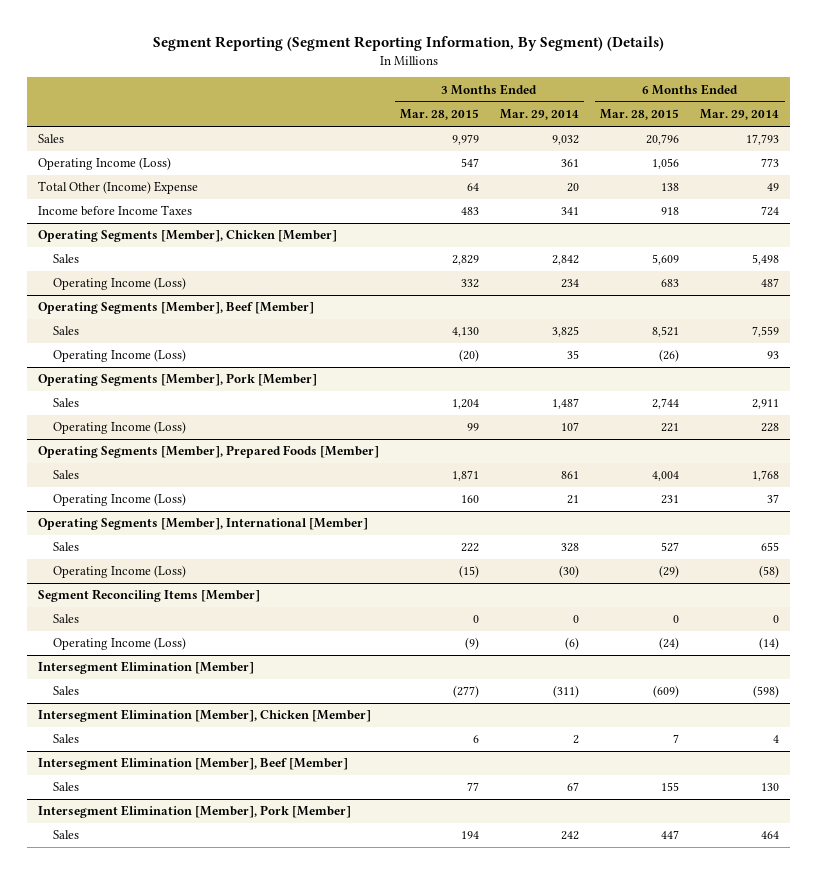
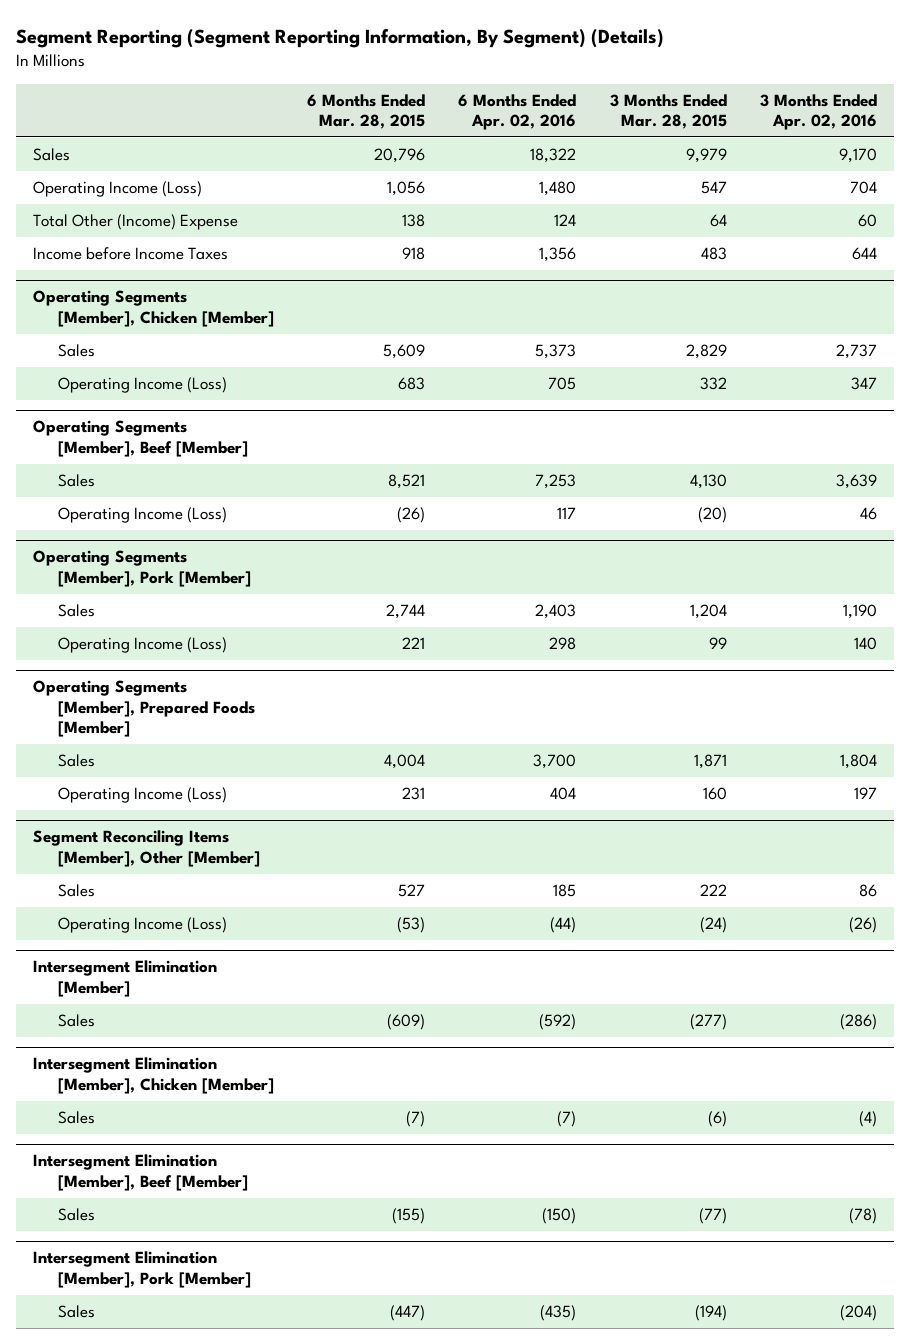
[500,109,580,121] Mar. 29, 2014 -> none
[700,109,780,121] Mar. 29, 2014 -> none
none -> [458,93,577,131] 6 Months Ended Apr. 02, 2016
none -> [760,93,878,131] 3 Months Ended Apr. 02, 2016
[37,518,368,531] Operating Segments [Member], International [Member] -> none
none -> [33,830,260,867] Segment Reconciling Items [Member], Other [Member]
[37,589,260,603] Segment Reconciling Items [Member] -> none
[52,614,79,624] Sales -> none
[52,637,186,651] Operating Income (Loss) -> none
[458,565,479,579] (15) -> [699,917,727,934] (24)
[659,565,680,579] (29) -> [397,917,426,934] (53)
[472,735,479,744] 6 -> [707,1111,727,1128] (6)
[673,734,680,744] 7 -> [406,1111,426,1128] (7)
[466,782,479,792] 77 -> [698,1208,727,1225] (77)
[661,782,680,792] 155 -> [392,1208,426,1225] (155)
[460,831,479,840] 194 -> [694,1305,727,1322] (194)
[661,830,680,840] 447 -> [390,1305,426,1322] (447)

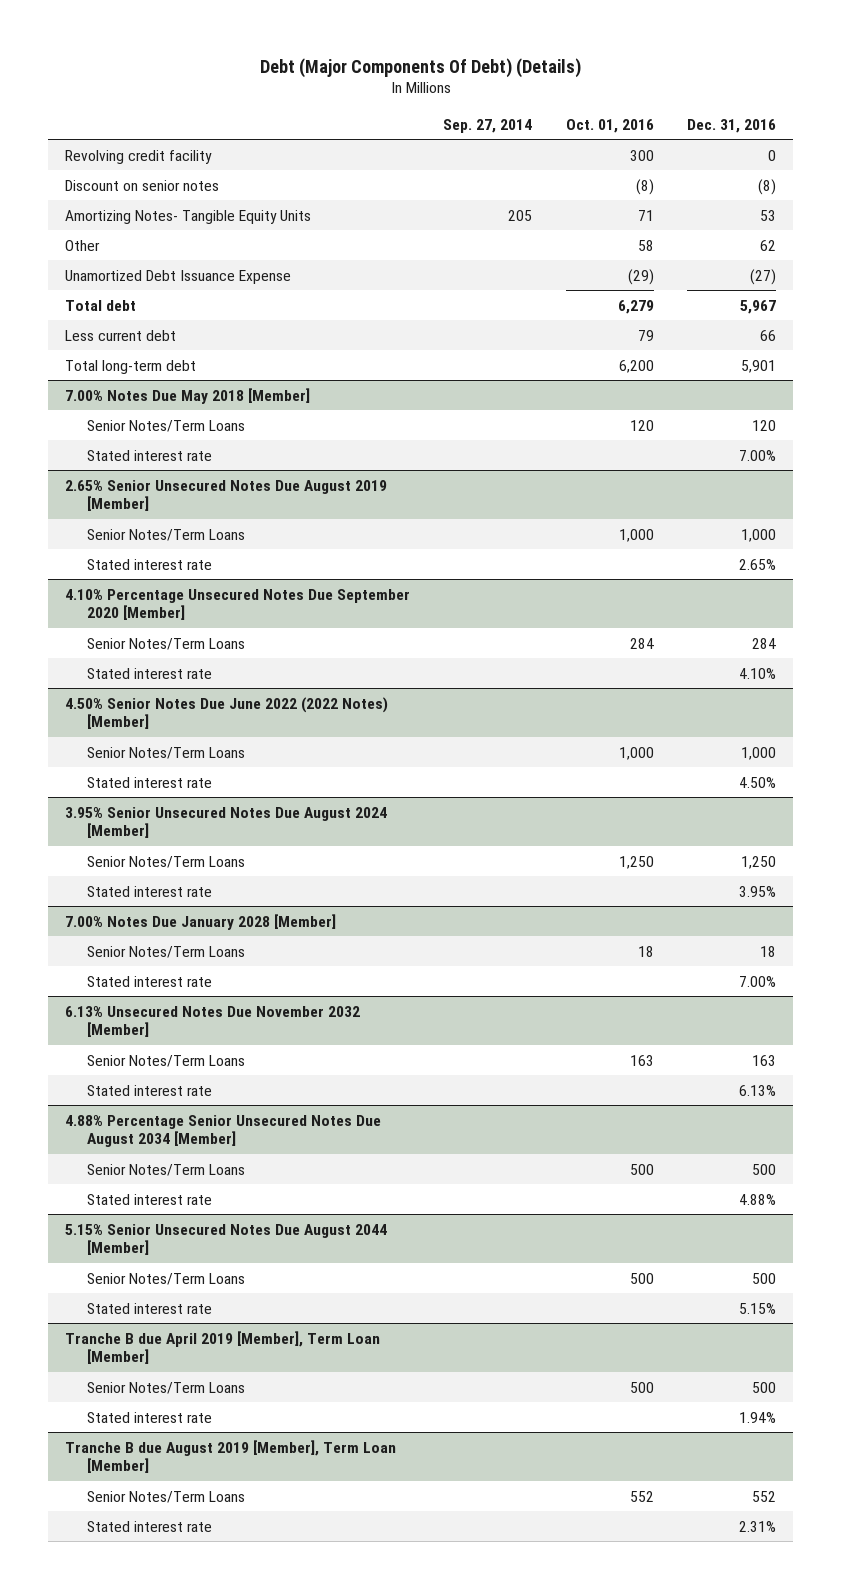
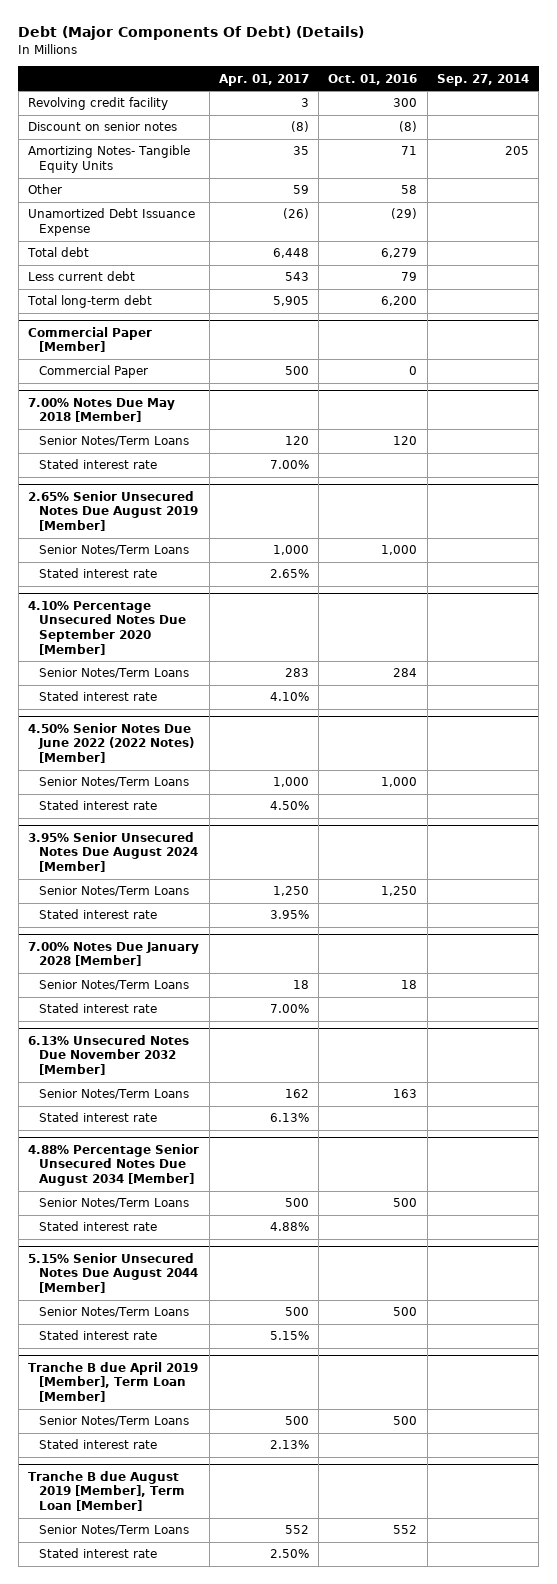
[687,118,777,133] Dec. 31, 2016 -> none
none -> [218,73,309,86] Apr. 01, 2017
none -> [28,326,153,353] Commercial Paper [Member]
none -> [39,365,149,379] Commercial Paper

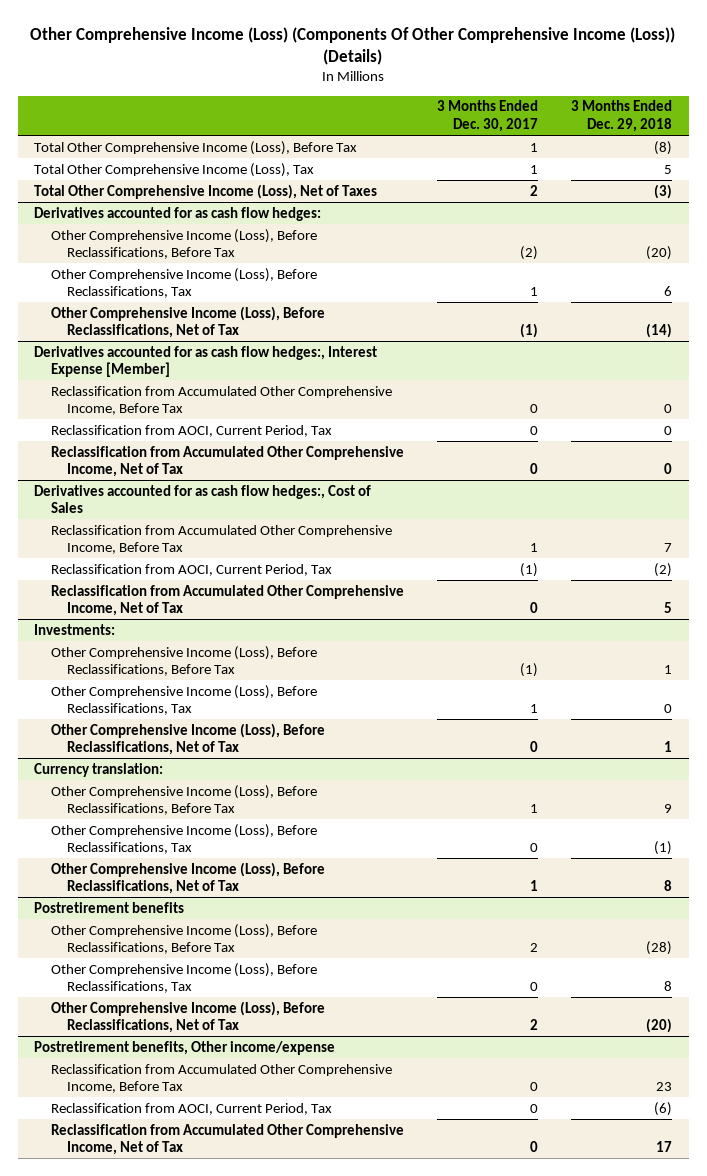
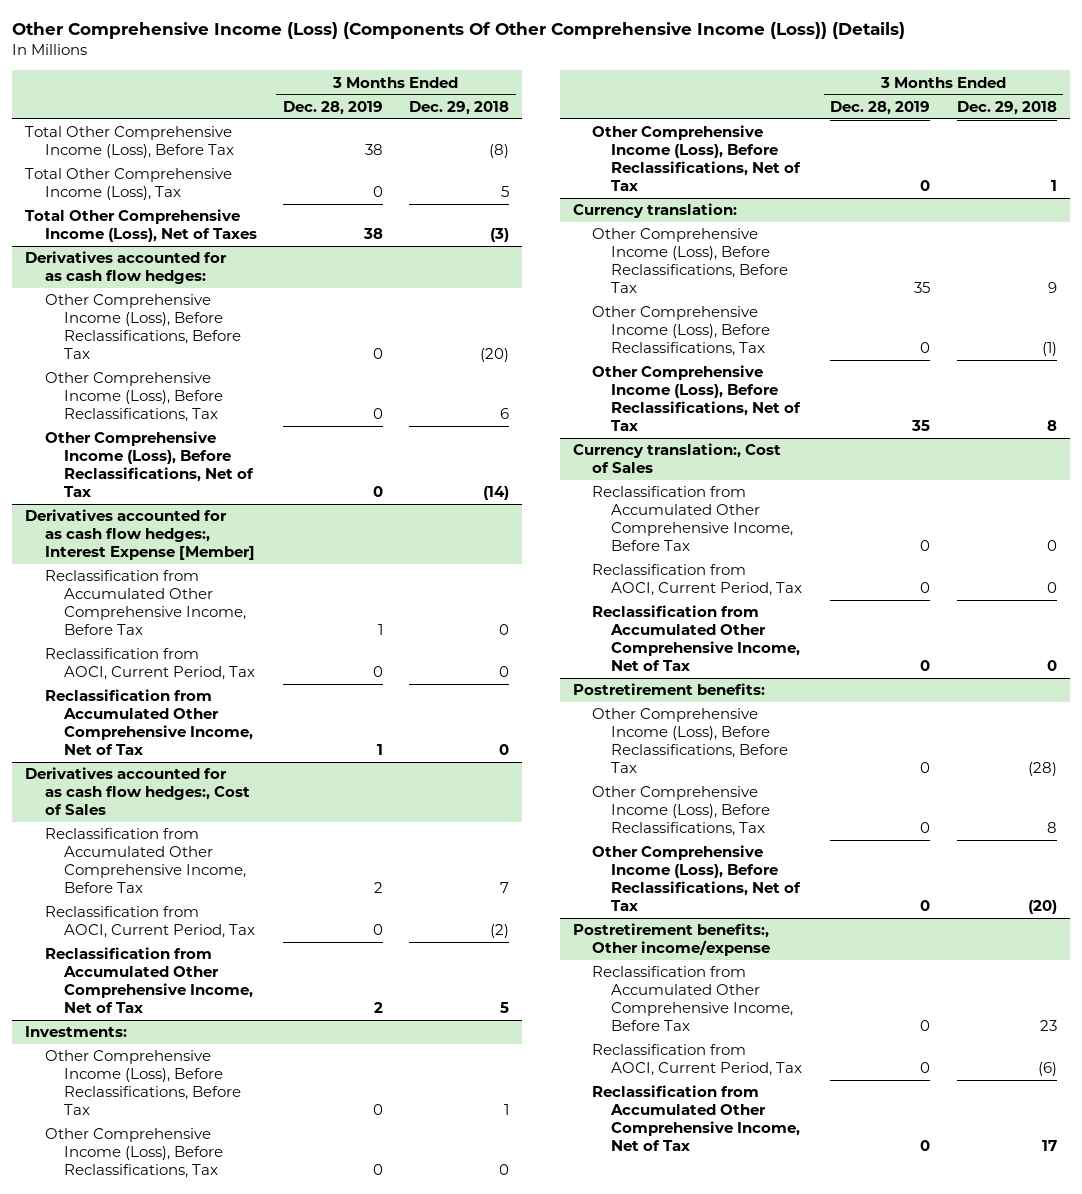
[436,100,538,132] 3 Months Ended Dec. 30, 2017 -> none
none -> [282,100,383,115] Dec. 28, 2019
none -> [572,443,781,474] Currency translation:, Cost of Sales
none -> [591,486,794,551] Reclassification from Accumulated Other Comprehensive Income, Before Tax
none -> [591,564,803,597] Reclassification from AOCI, Current Period, Tax
none -> [591,605,801,671] Reclassification from Accumulated Other Comprehensive Income, Net of Tax
[34,901,185,913] Postretirement benefits -> [572,683,765,696] Postretirement benefits:
[34,1040,336,1055] Postretirement benefits, Other income/expense -> [572,923,770,957] Postretirement benefits:, Other income/expense

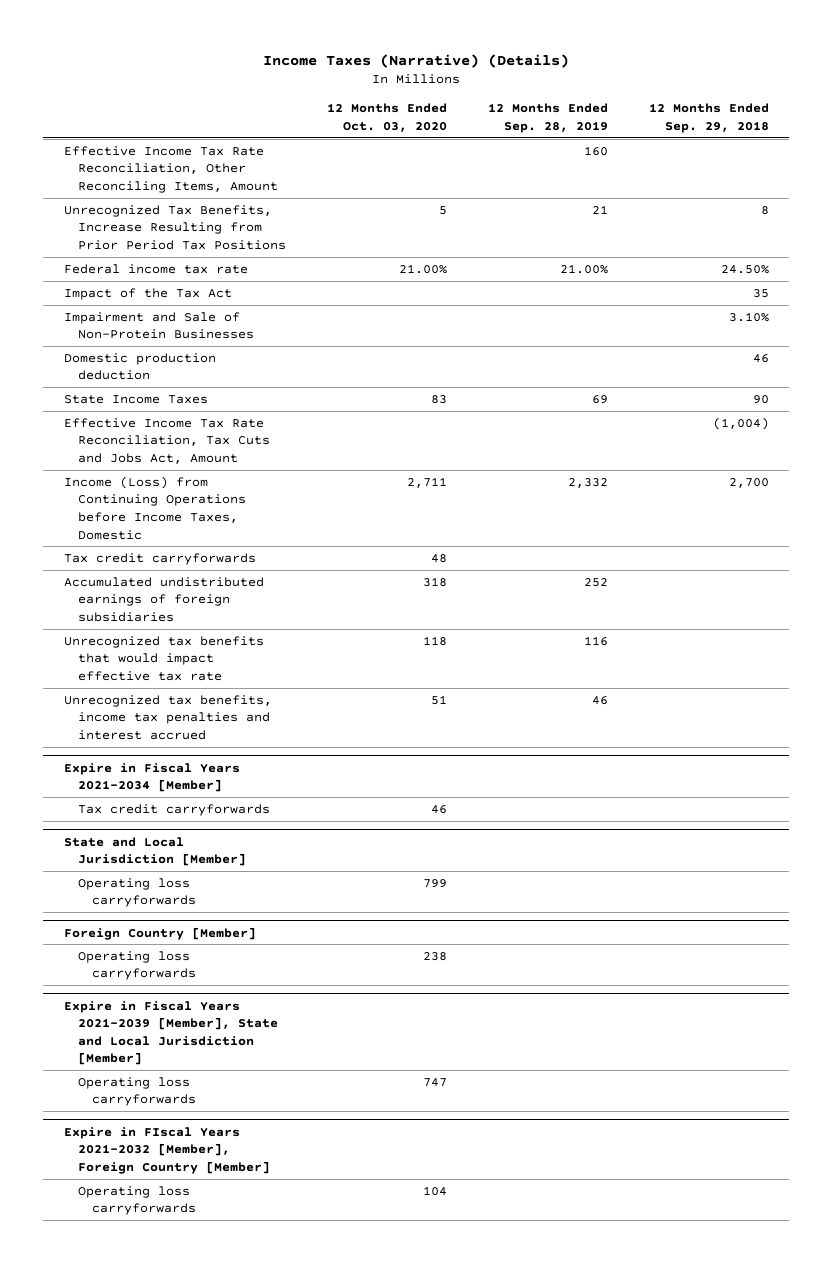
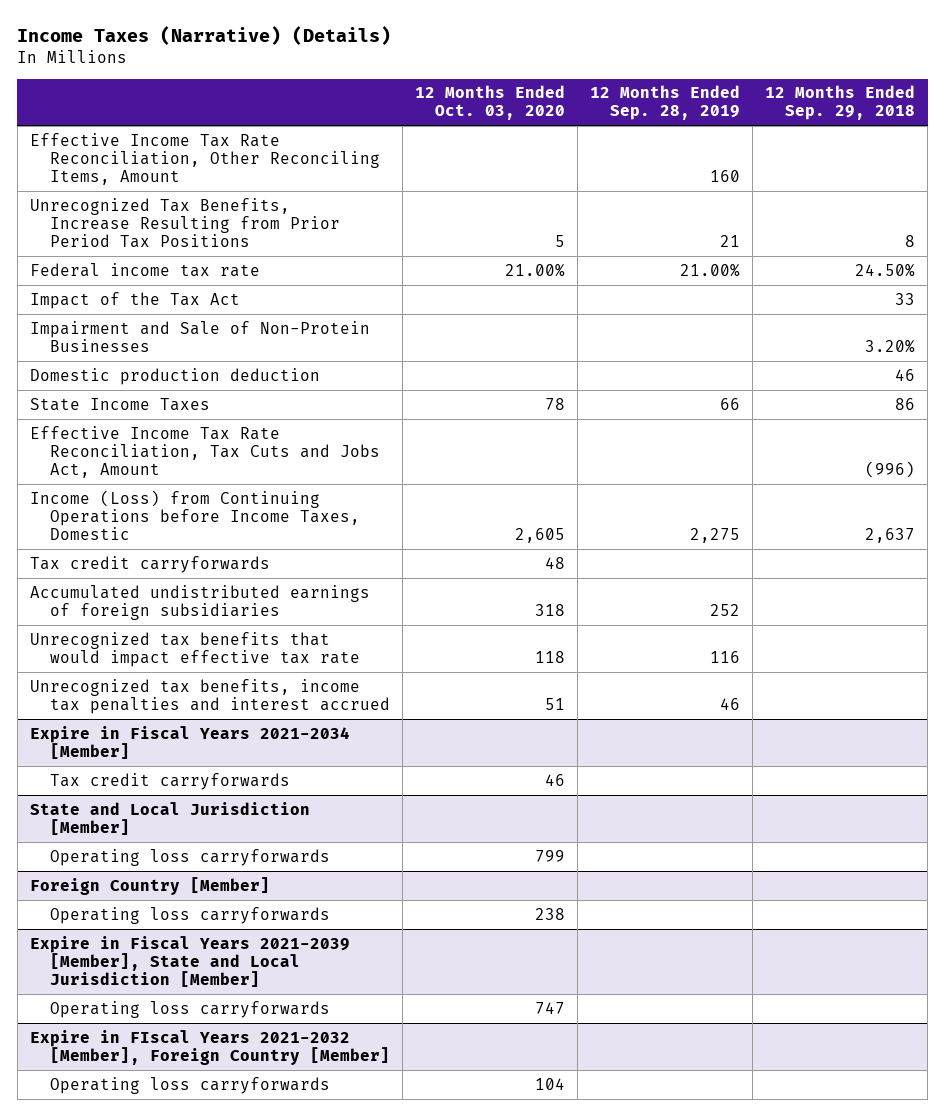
[752,288,769,298] 35 -> [895,292,916,305] 33
[728,311,769,322] 3.10% -> [865,338,916,353] 3.20%
[430,394,447,404] 83 -> [544,397,565,410] 78
[591,394,608,404] 69 -> [720,397,741,410] 66
[752,394,769,404] 90 -> [895,397,916,410] 86
[712,416,769,430] (1,004) -> [865,461,916,479] (996)
[406,476,447,488] 2,711 -> [514,528,565,544] 2,605
[567,477,608,488] 2,332 -> [690,528,741,544] 2,275
[728,477,769,488] 2,700 -> [865,528,916,544] 2,637

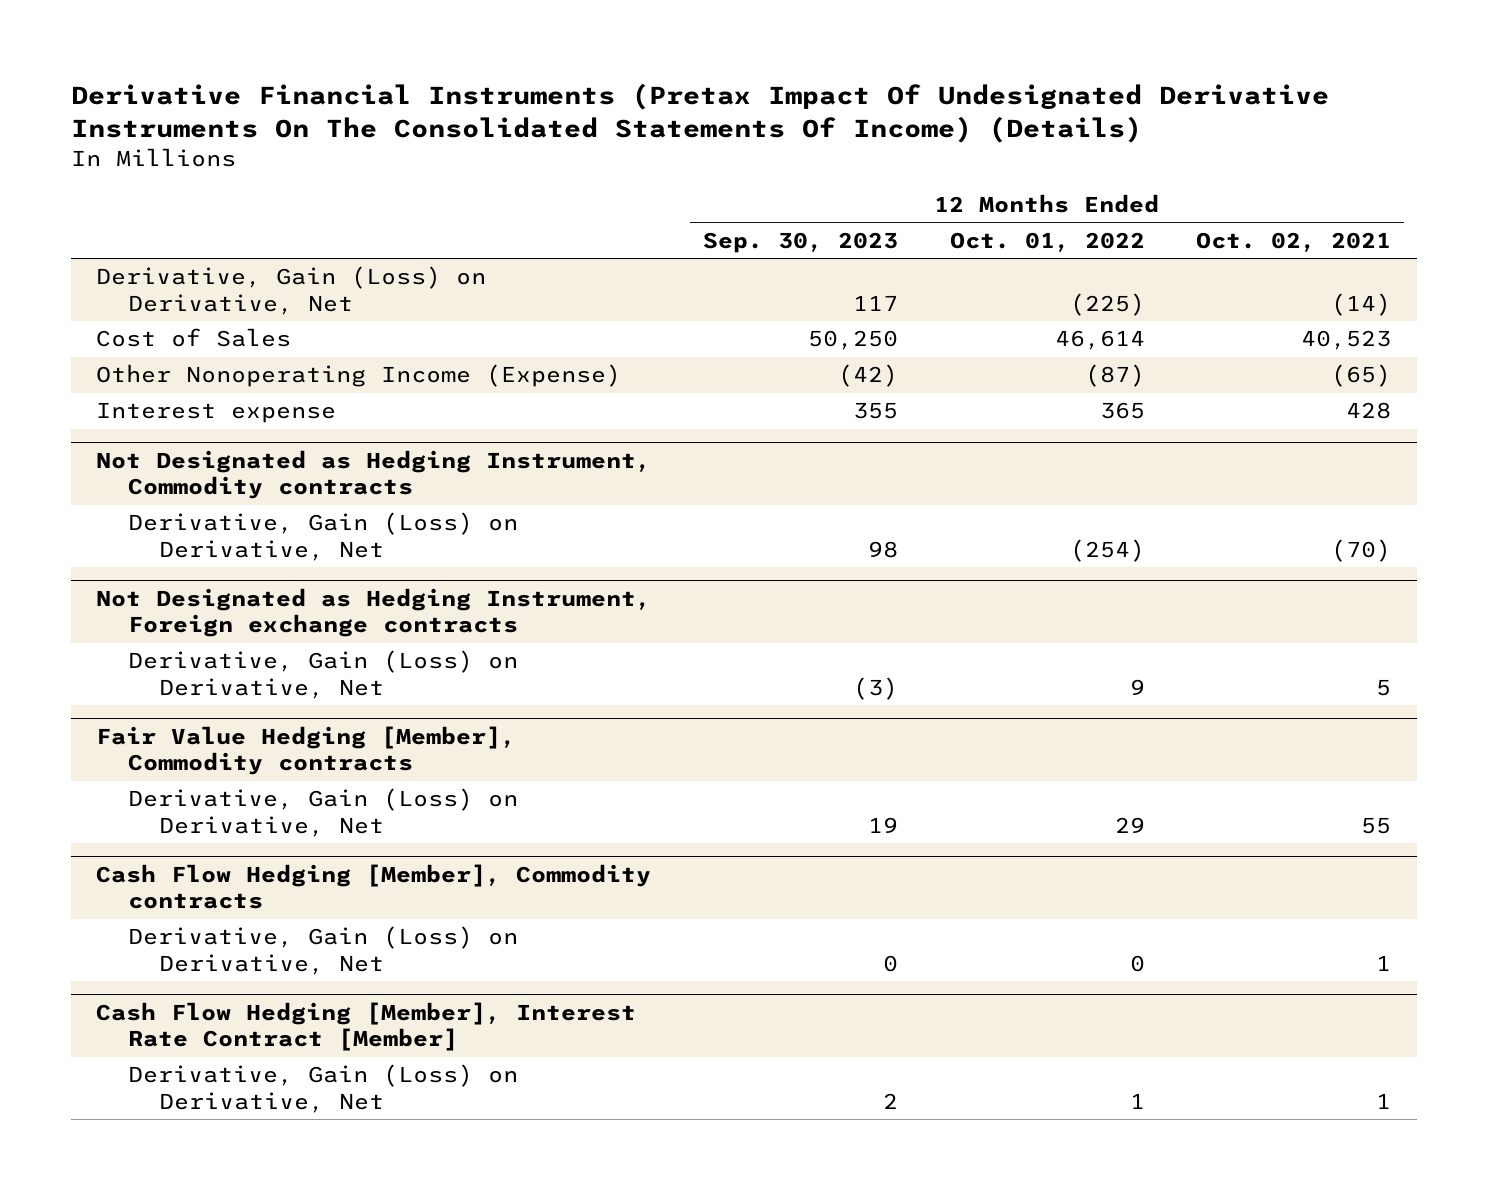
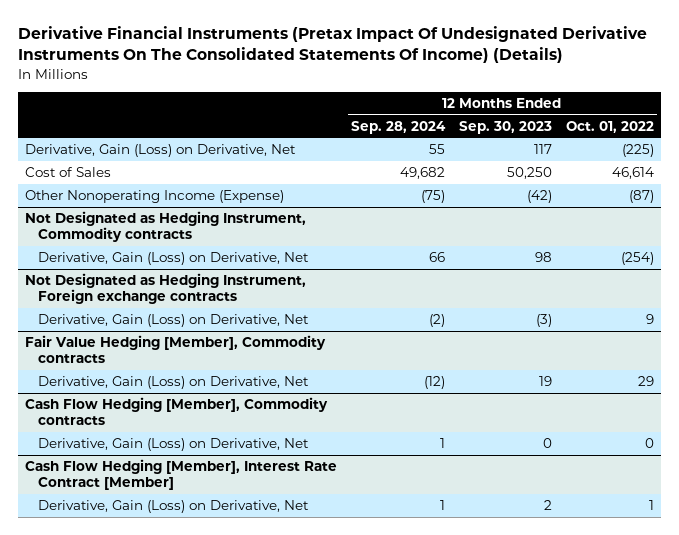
[1196,231,1392,252] Oct. 02, 2021 -> none
none -> [351,120,447,134] Sep. 28, 2024
[96,402,337,424] Interest expense -> none

